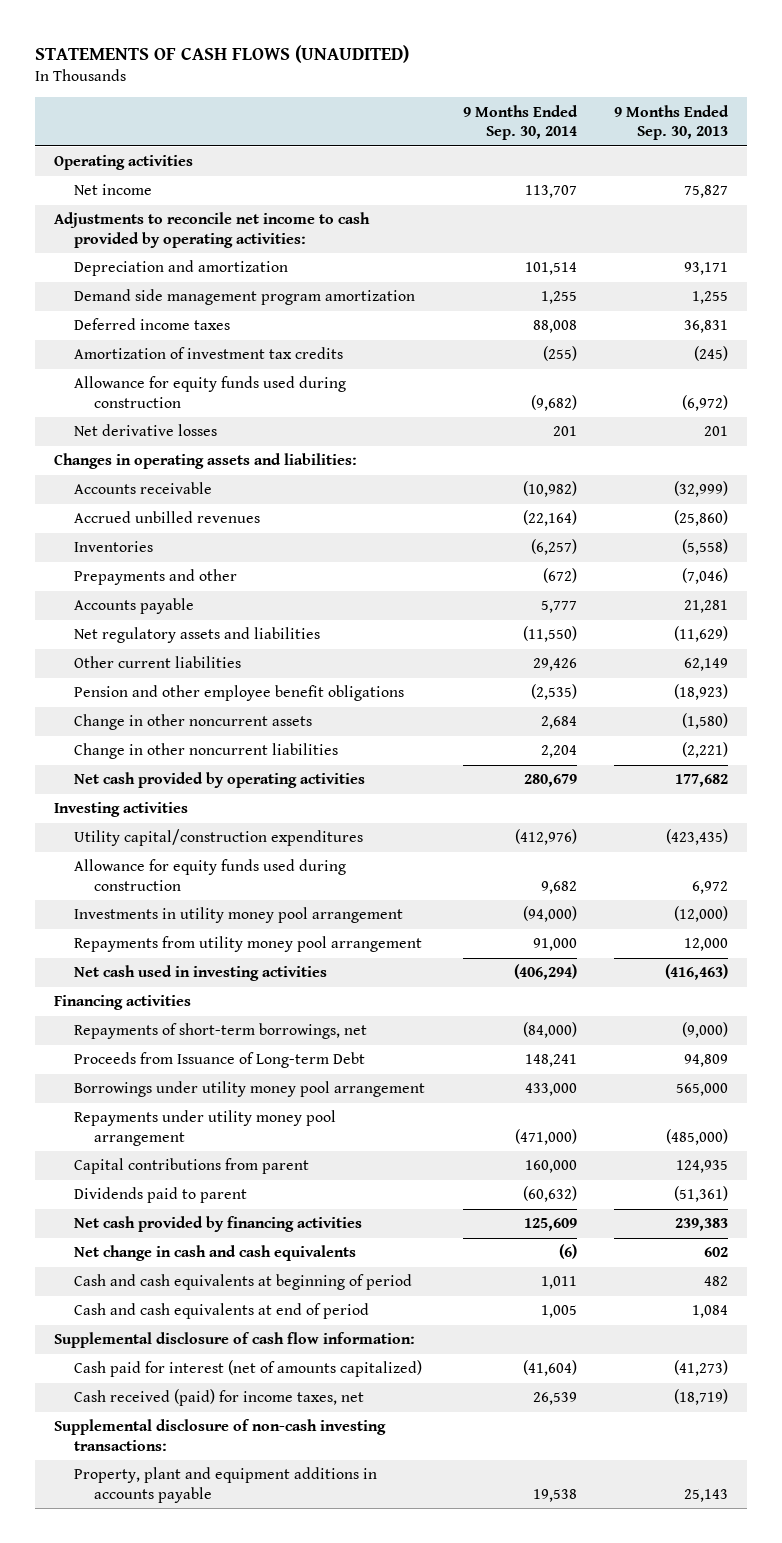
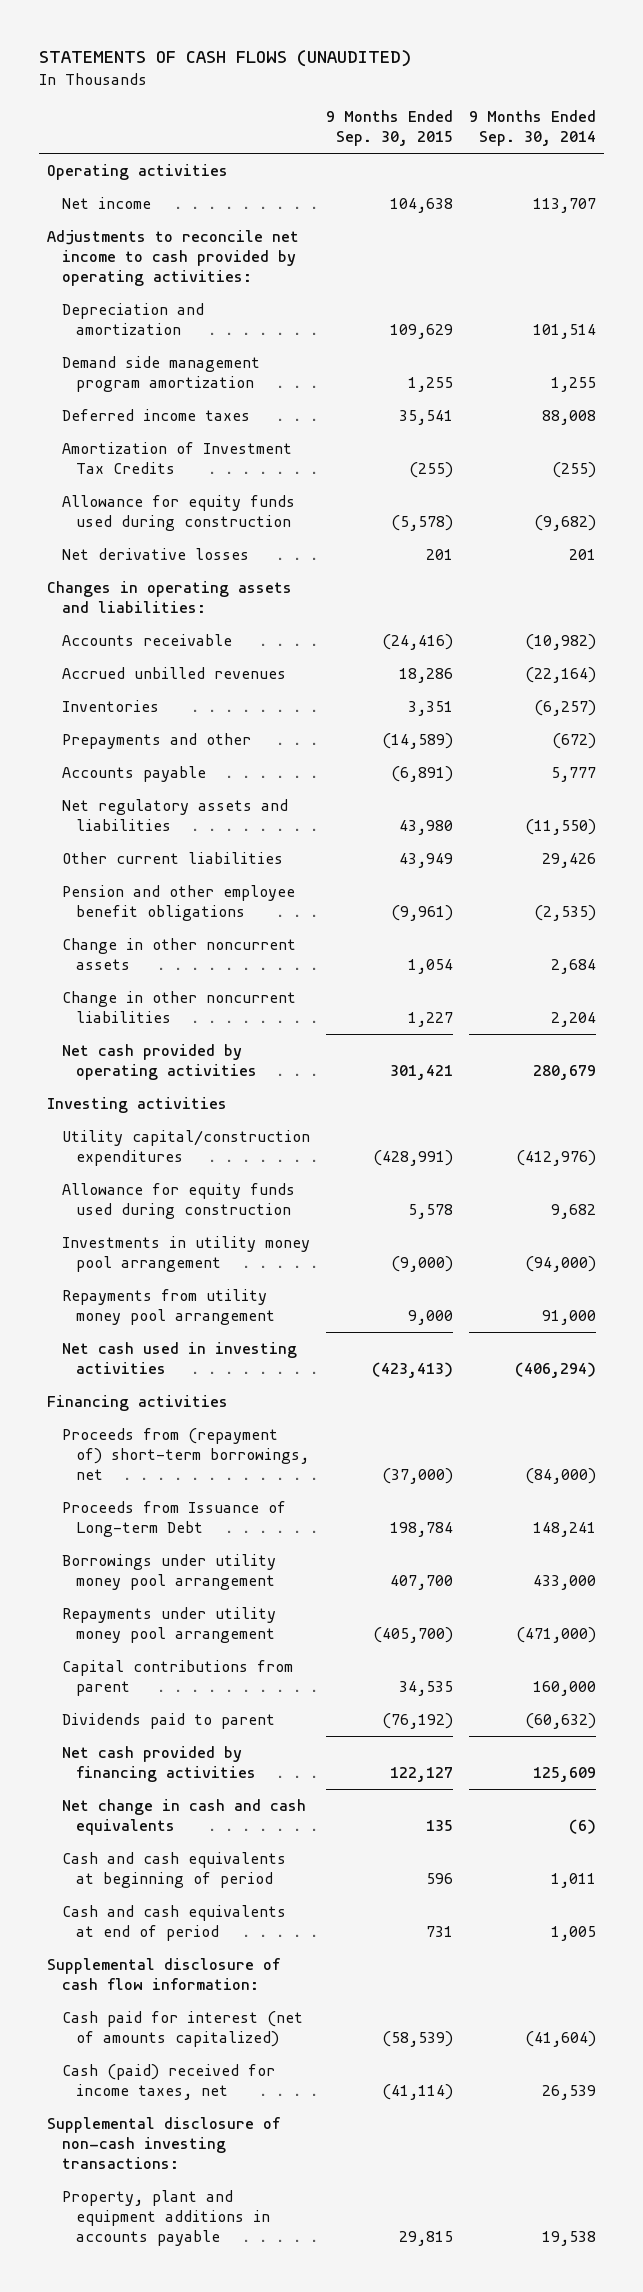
[614,104,730,141] 9 Months Ended Sep. 30, 2013 -> none
none -> [325,110,453,147] 9 Months Ended Sep. 30, 2015
[74,347,344,360] Amortization of investment tax credits -> [61,441,292,474] Amortization of Investment Tax Credits
[74,1023,368,1040] Repayments of short-term borrowings, net -> [61,1427,310,1480] Proceeds from (repayment of) short-term borrowings, net
[74,1389,365,1407] Cash received (paid) for income taxes, net -> [61,2063,275,2100] Cash (paid) received for income taxes, net

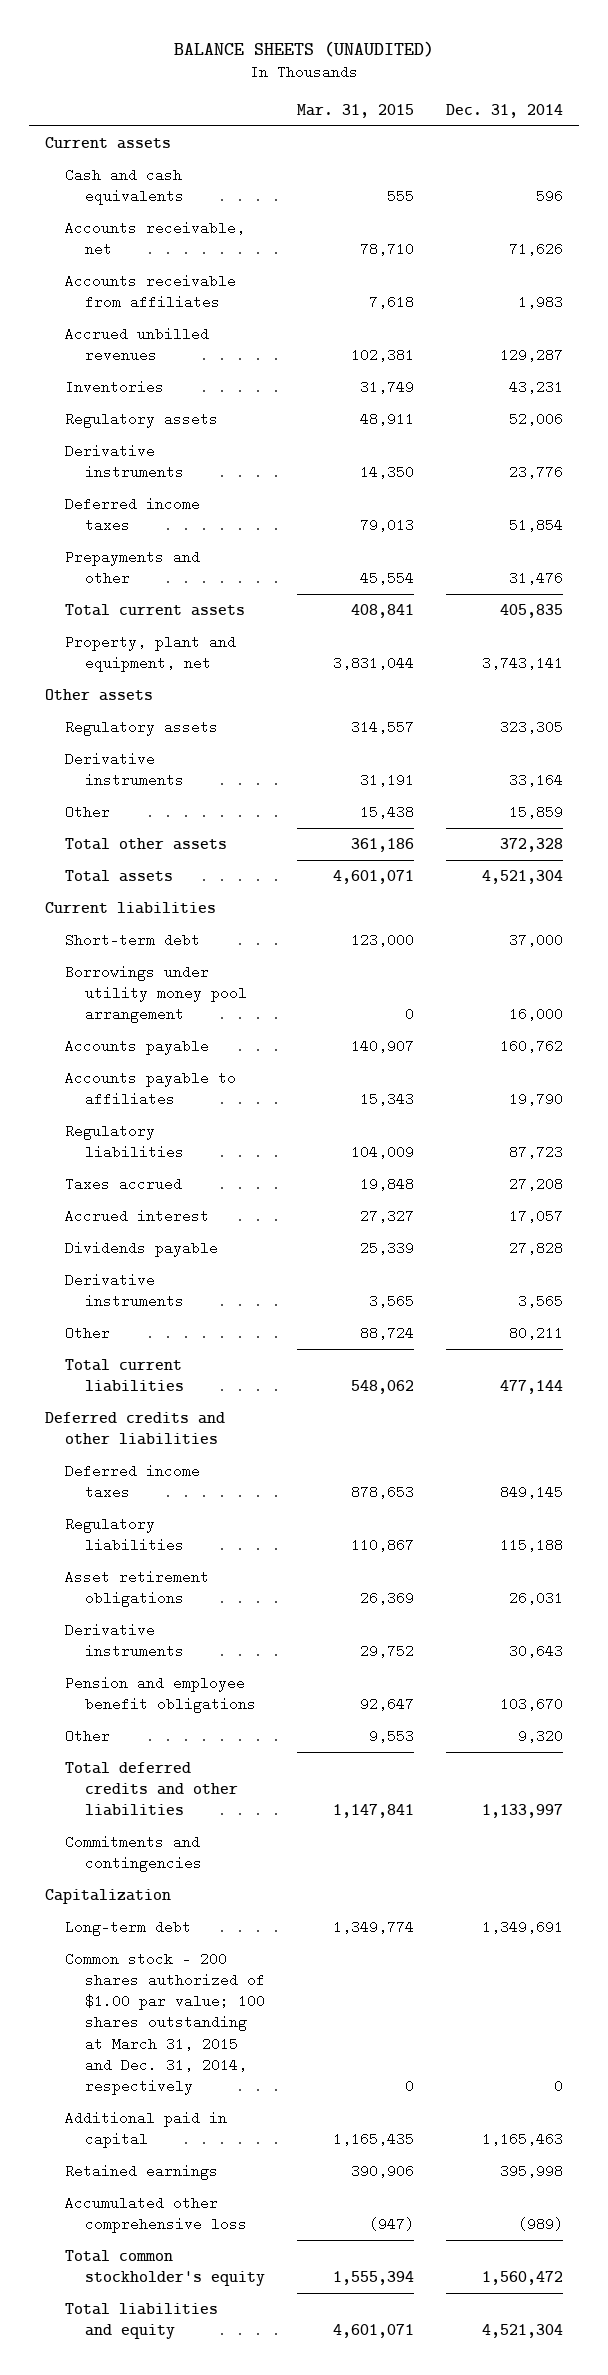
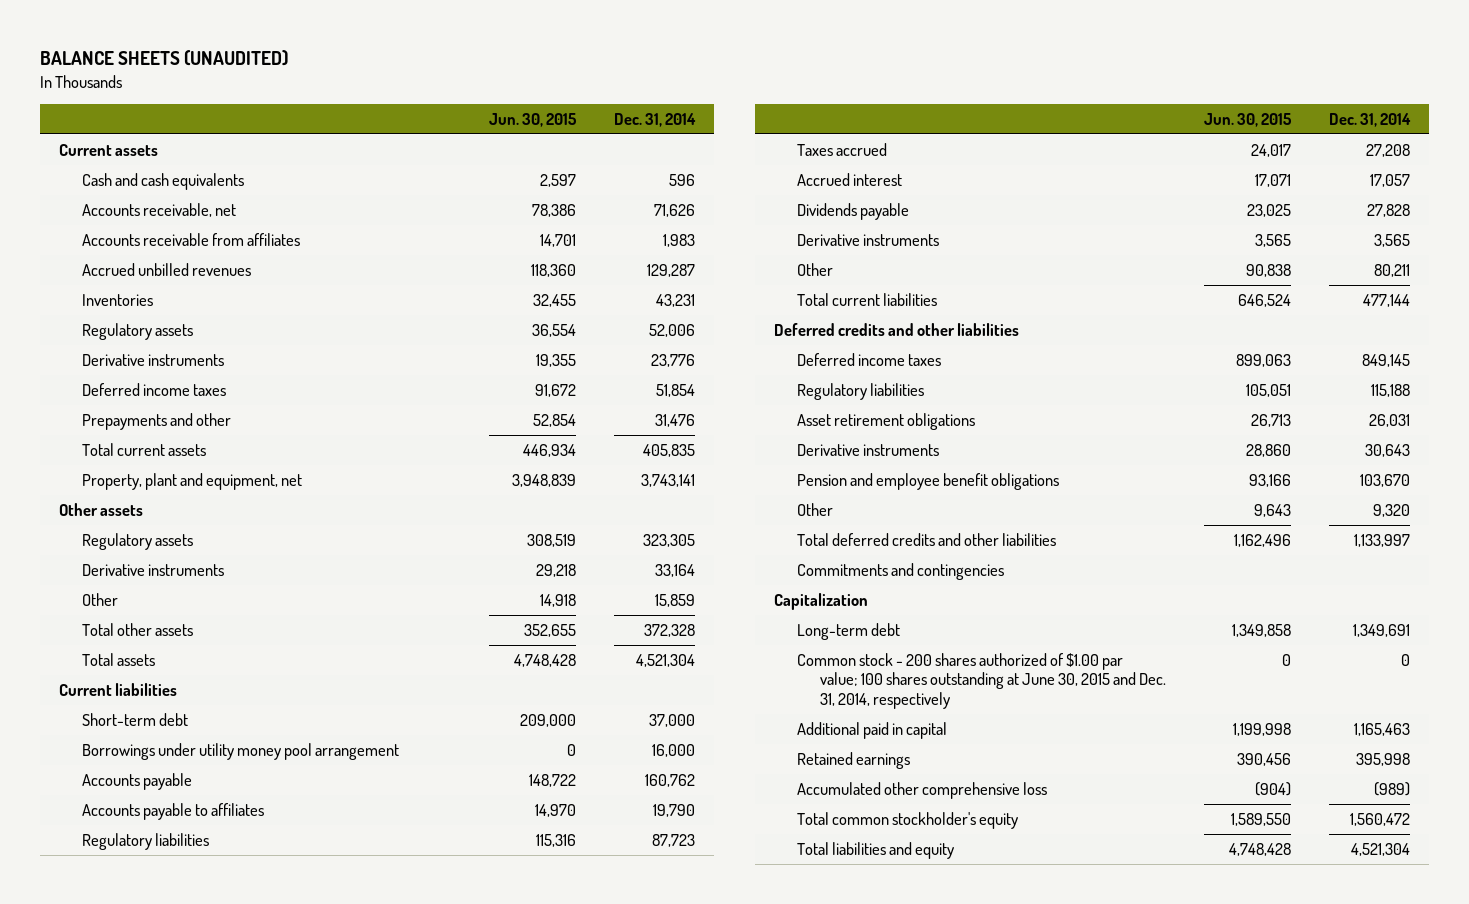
[296,103,414,118] Mar. 31, 2015 -> none
none -> [488,112,577,127] Jun. 30, 2015
[65,1952,265,2095] Common stock - 200 shares authorized of $1.00 par value; 100 shares outstanding at March 31, 2015 and Dec. 31, 2014, respectively -> [797,652,1167,709] Common stock - 200 shares authorized of $1.00 par value; 100 shares outstanding at June 30, 2015 and Dec. 31, 2014, respectively

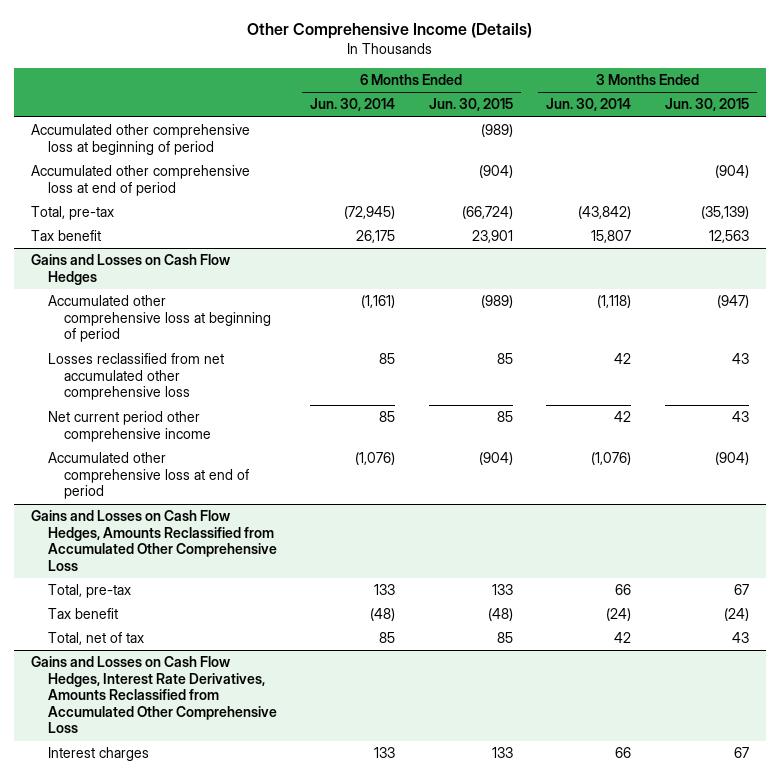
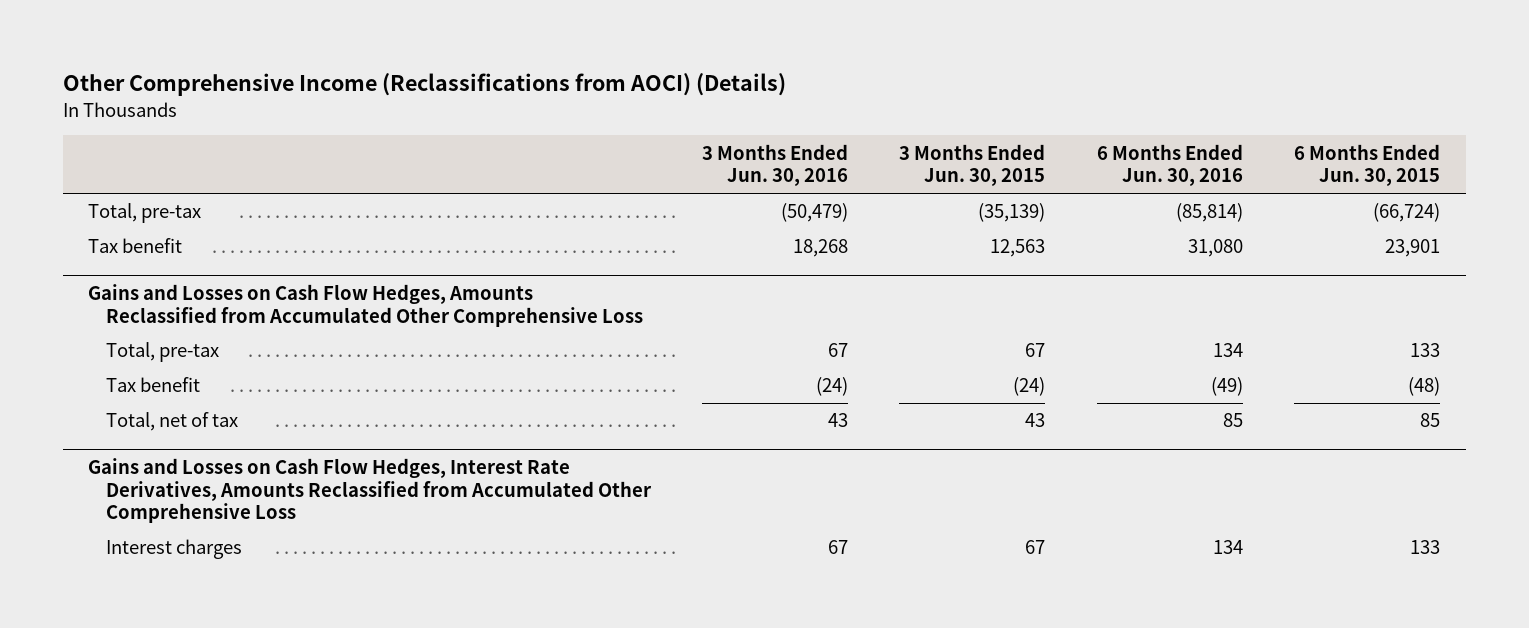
[246,23,532,40] Other Comprehensive Income (Details) -> [62,73,786,97] Other Comprehensive Income (Reclassifications from AOCI) (Details)
[310,98,396,112] Jun. 30, 2014 -> none
[546,98,632,112] Jun. 30, 2014 -> none
none -> [701,143,848,187] 3 Months Ended Jun. 30, 2016
none -> [1096,143,1243,187] 6 Months Ended Jun. 30, 2016
[30,124,250,155] Accumulated other comprehensive loss at beginning of period -> none
[30,165,250,196] Accumulated other comprehensive loss at end of period -> none
[30,254,231,285] Gains and Losses on Cash Flow Hedges -> none
[47,295,272,343] Accumulated other comprehensive loss at beginning of period -> none
[47,353,224,401] Losses reclassified from net accumulated other comprehensive loss -> none
[47,411,212,442] Net current period other comprehensive income -> none
[47,452,250,500] Accumulated other comprehensive loss at end of period -> none

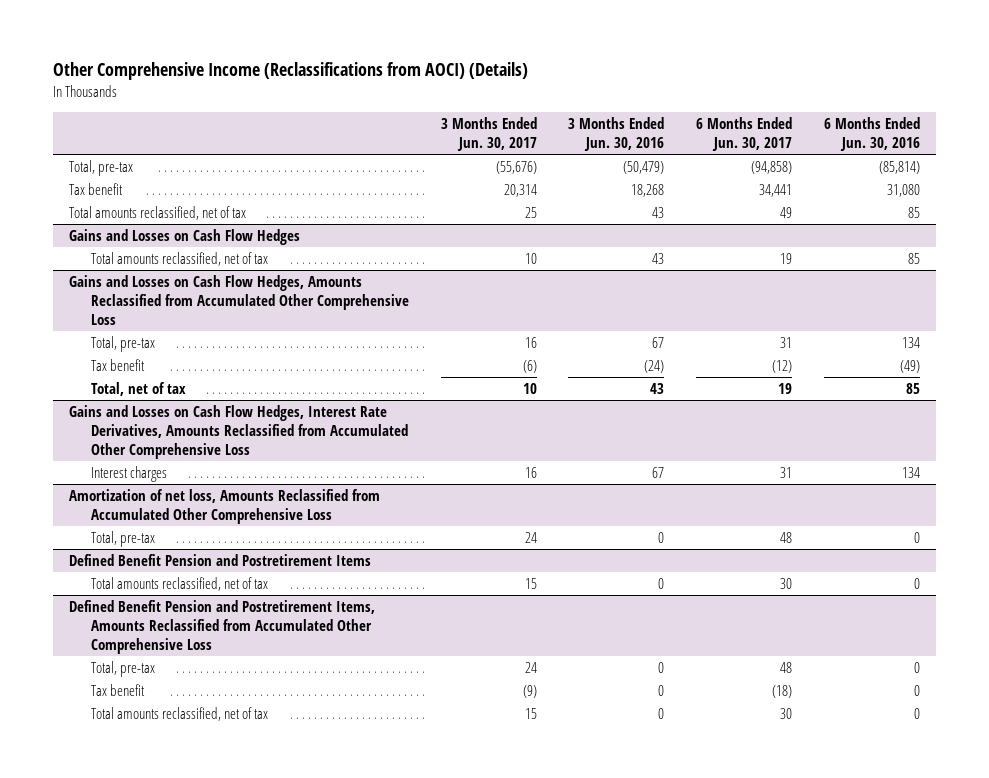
[899,143,1046,187] 3 Months Ended Jun. 30, 2015 -> none
[1294,143,1441,187] 6 Months Ended Jun. 30, 2015 -> none
none -> [440,117,537,152] 3 Months Ended Jun. 30, 2017
none -> [696,117,793,152] 6 Months Ended Jun. 30, 2017
none -> [68,205,246,220] Total amounts reclassified, net of tax
none -> [68,228,300,245] Gains and Losses on Cash Flow Hedges
none -> [90,251,268,266] Total amounts reclassified, net of tax
none -> [68,488,380,524] Amortization of net loss, Amounts Reclassified from Accumulated Other Comprehensive Loss
none -> [90,530,155,547] Total, pre-tax
none -> [68,553,371,566] Defined Benefit Pension and Postretirement Items
none -> [90,576,268,591] Total amounts reclassified, net of tax
none -> [68,599,375,654] Defined Benefit Pension and Postretirement Items, Amounts Reclassified from Accumulated Other Comprehensive Loss
none -> [90,660,155,677] Total, pre-tax
none -> [90,683,145,696] Tax benefit
none -> [90,706,268,721] Total amounts reclassified, net of tax

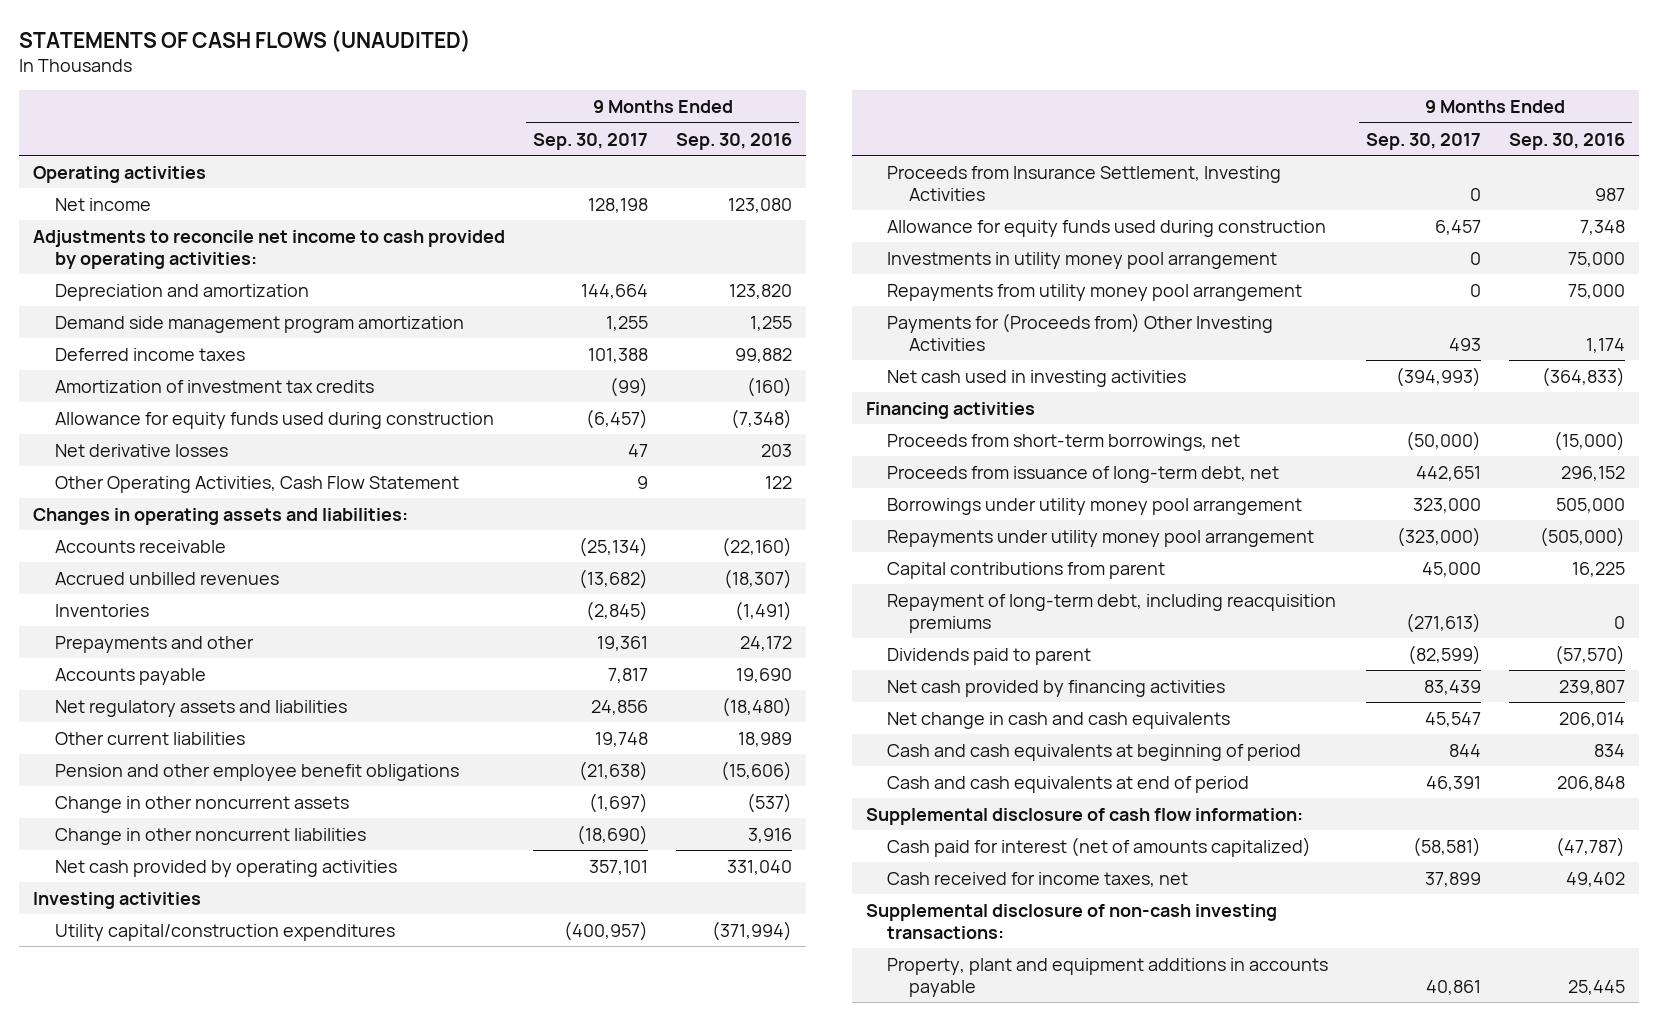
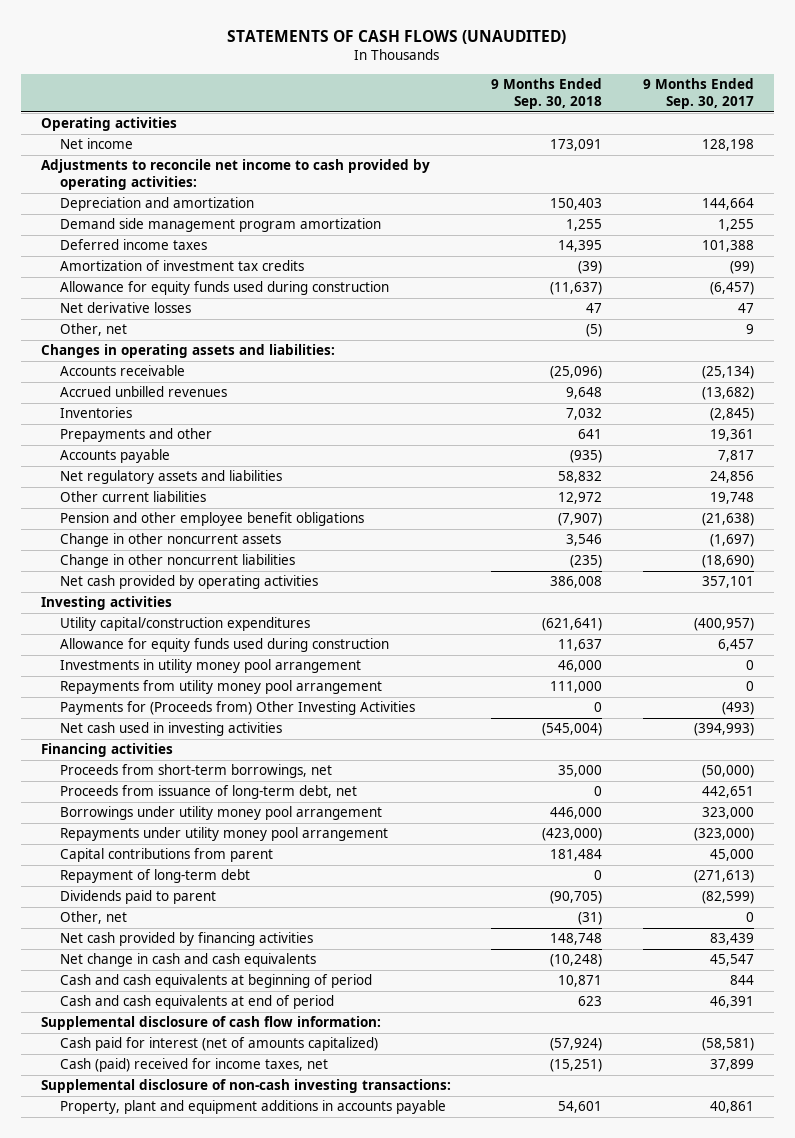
[676,132,793,150] Sep. 30, 2016 -> none
none -> [491,78,603,110] 9 Months Ended Sep. 30, 2018
[54,475,459,493] Other Operating Activities, Cash Flow Statement -> [59,323,127,337] Other, net
[887,165,1282,201] Proceeds from Insurance Settlement, Investing Activities -> none
[1448,337,1481,351] 493 -> [721,702,754,716] (493)
[887,593,1337,633] Repayment of long-term debt, including reacquisition premiums -> [59,869,250,884] Repayment of long-term debt
none -> [59,911,127,925] Other, net
[887,871,1189,887] Cash received for income taxes, net -> [59,1058,328,1073] Cash (paid) received for income taxes, net

